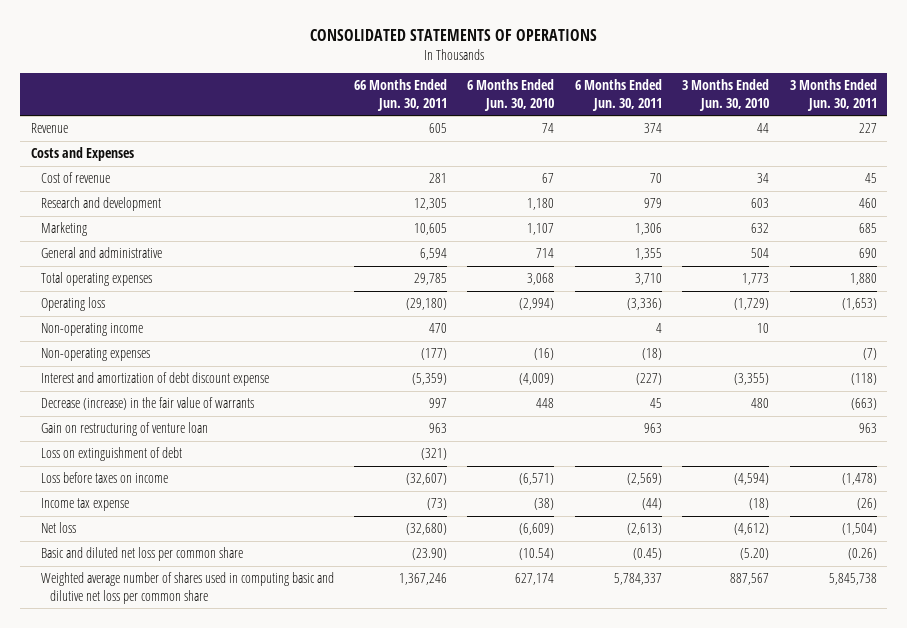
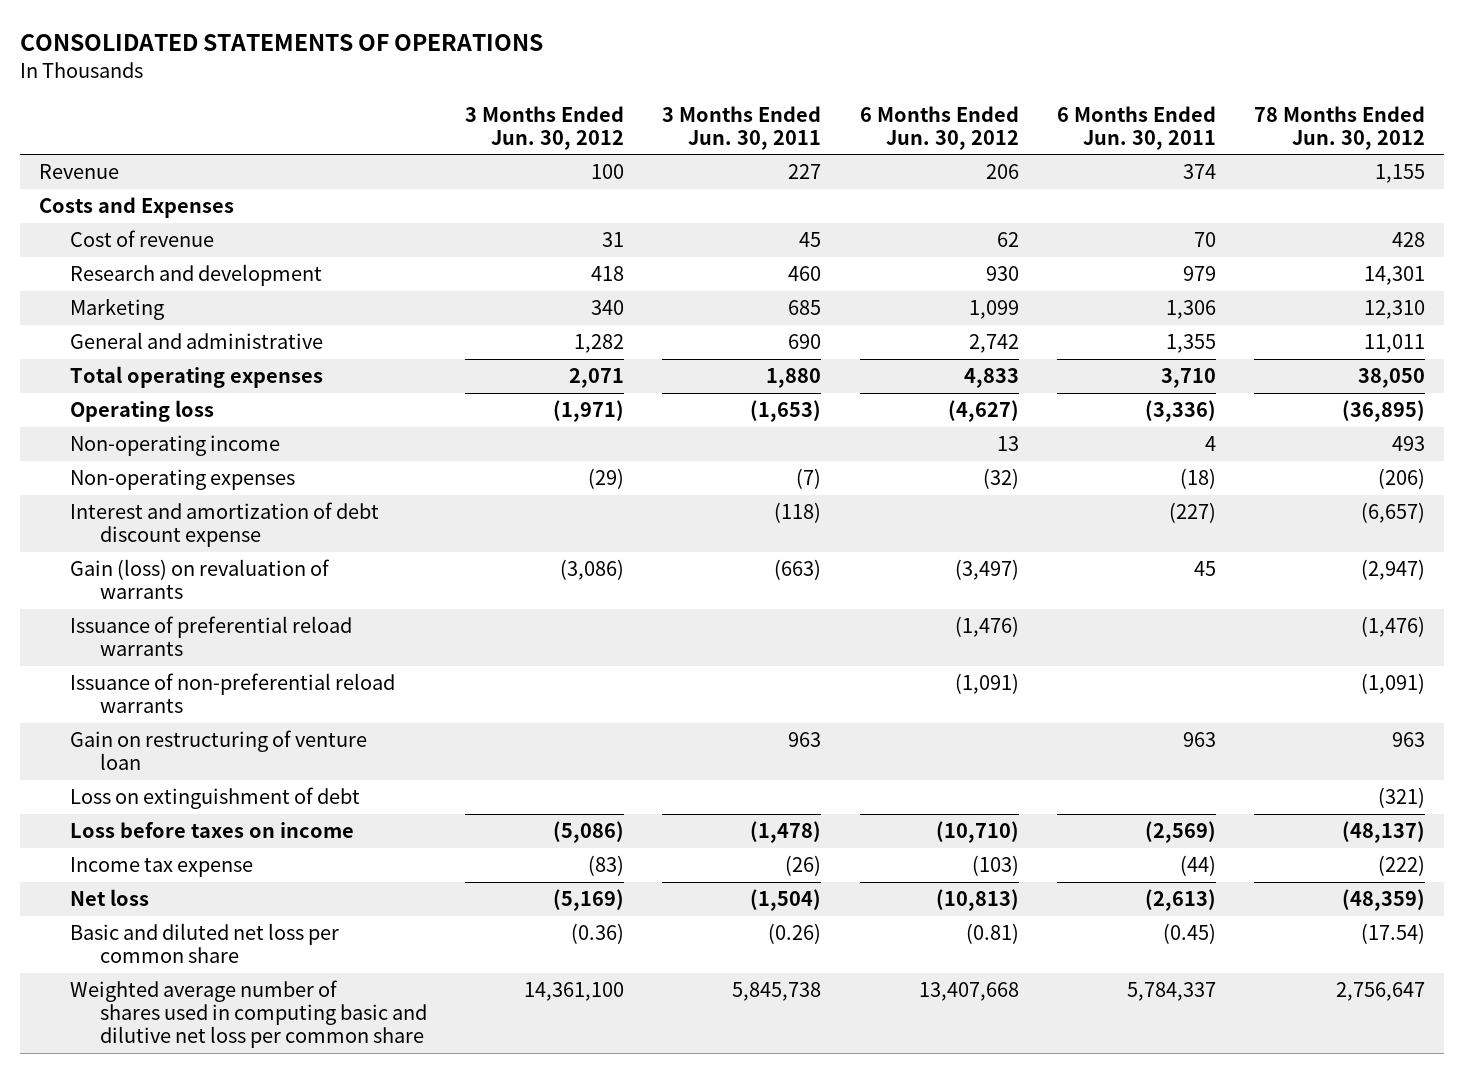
[353,79,447,111] 66 Months Ended Jun. 30, 2011 -> none
[467,79,555,111] 6 Months Ended Jun. 30, 2010 -> none
[682,79,770,111] 3 Months Ended Jun. 30, 2010 -> none
none -> [465,105,625,150] 3 Months Ended Jun. 30, 2012
none -> [859,105,1019,150] 6 Months Ended Jun. 30, 2012
none -> [1253,105,1425,150] 78 Months Ended Jun. 30, 2012
[40,397,254,411] Decrease (increase) in the fair value of warrants -> [69,559,330,600] Gain (loss) on revaluation of warrants
none -> [69,616,352,657] Issuance of preferential reload warrants
none -> [69,673,395,714] Issuance of non-preferential reload warrants

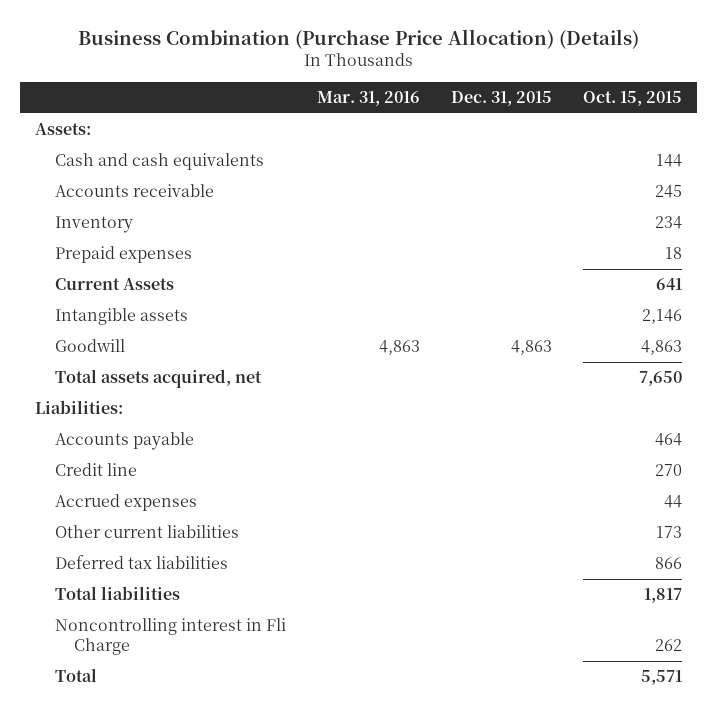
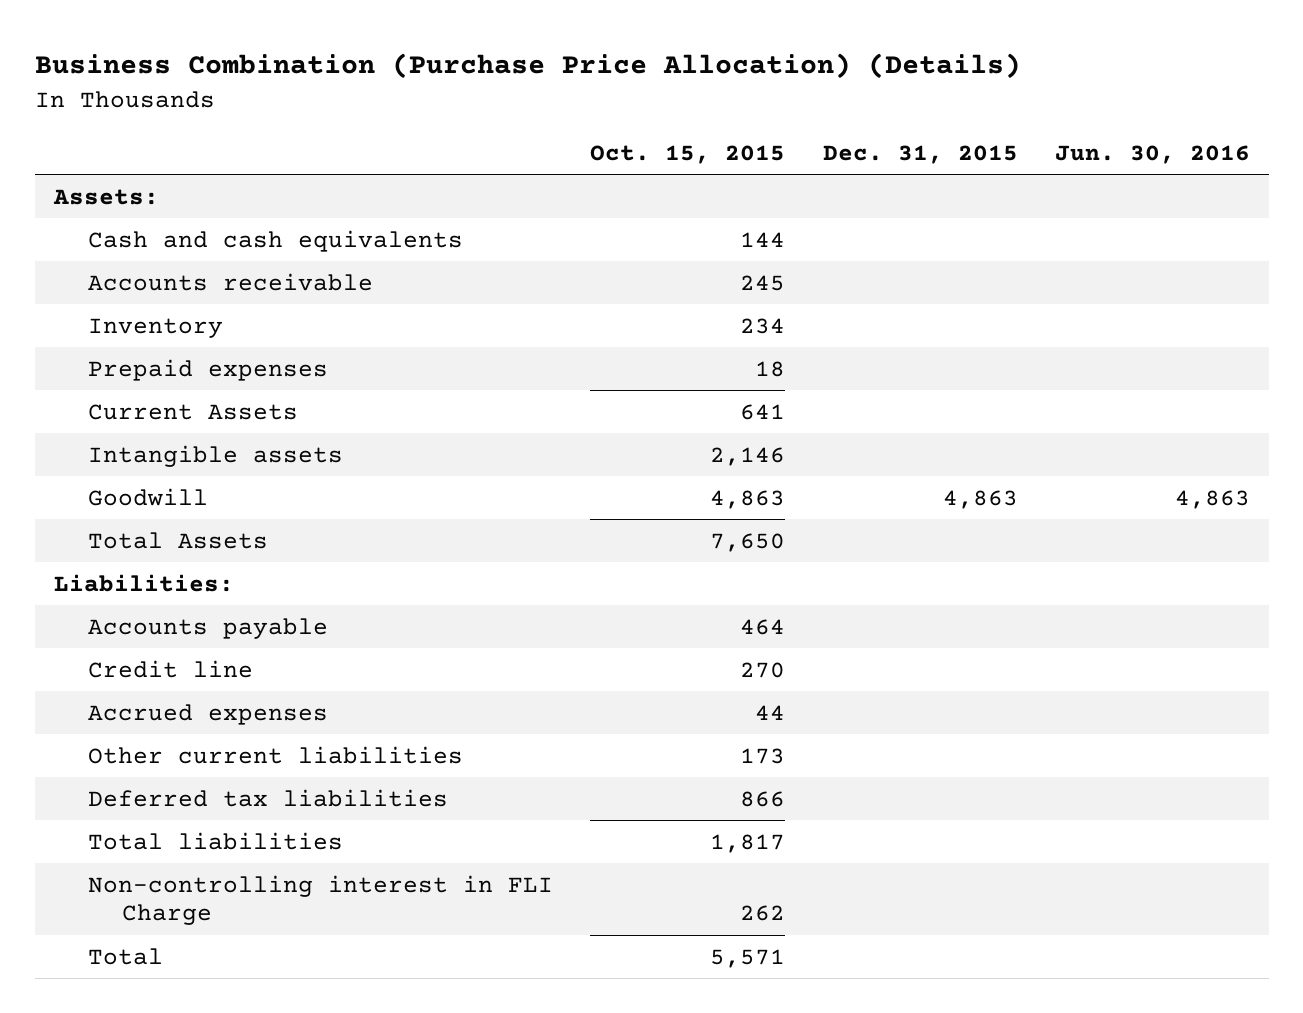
[316,91,420,107] Mar. 31, 2016 -> none
none -> [1054,144,1250,164] Jun. 30, 2016
[54,369,262,389] Total assets acquired, net -> [87,531,268,549] Total Assets
[54,618,286,656] Noncontrolling interest in Fli Charge -> [87,874,553,926] Non-controlling interest in FLI Charge

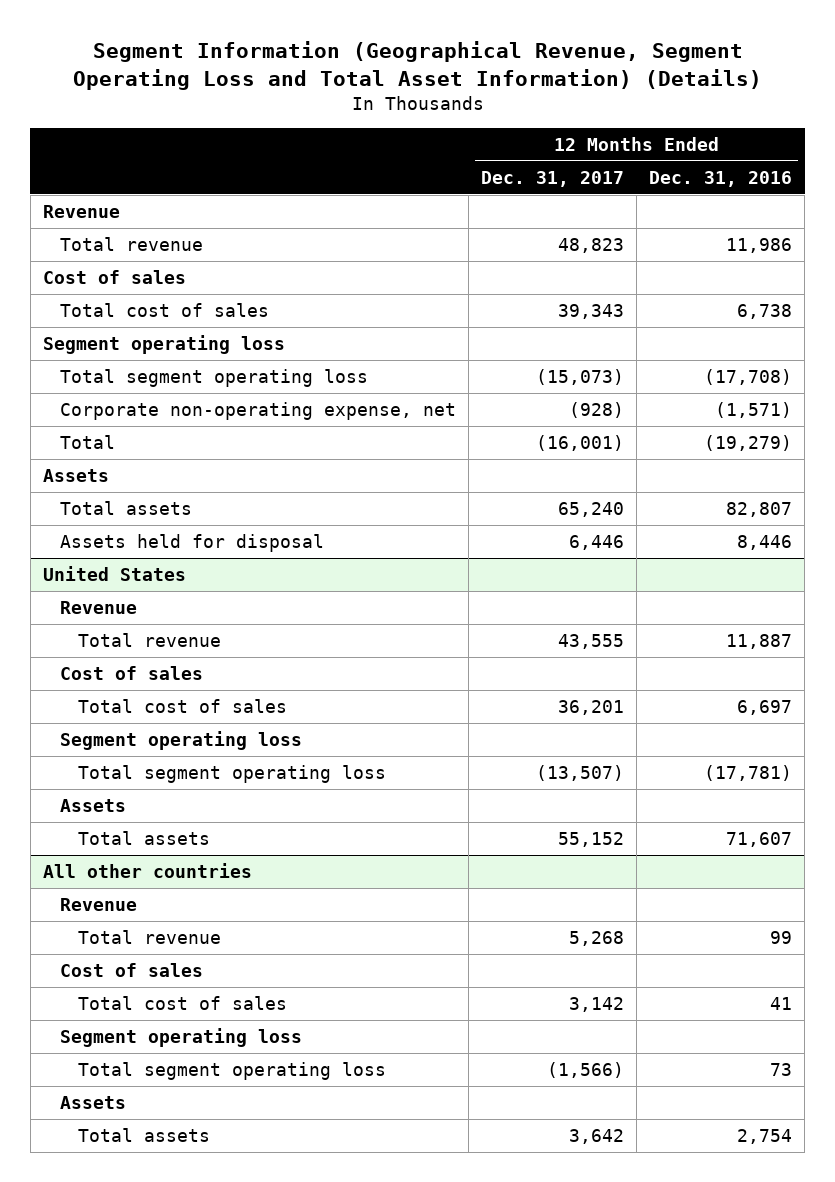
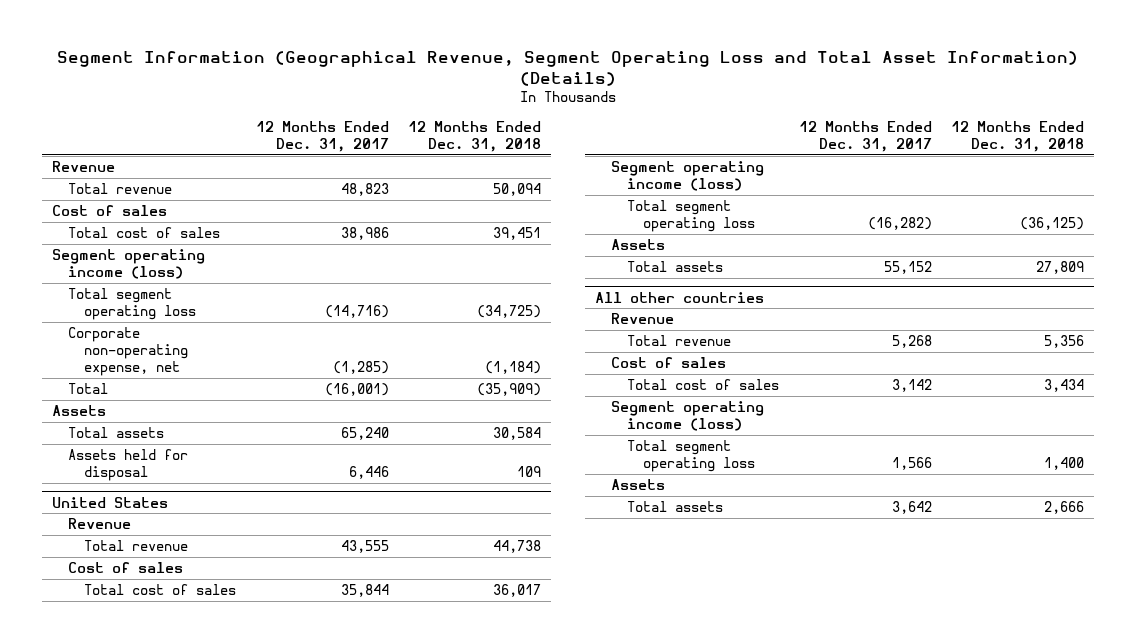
[649,170,793,187] Dec. 31, 2016 -> none
none -> [408,121,542,152] 12 Months Ended Dec. 31, 2018
[558,303,625,319] 39,343 -> [340,227,389,241] 38,986
[42,334,285,354] Segment operating loss -> [52,249,206,279] Segment operating income (loss)
[536,368,625,385] (15,073) -> [324,304,389,318] (14,716)
[569,401,625,418] (928) -> [332,360,389,374] (1,285)
[558,699,625,715] 36,201 -> [340,584,389,598] 35,844
[60,730,303,750] Segment operating loss -> [610,161,764,191] Segment operating income (loss)
[536,764,625,781] (13,507) -> [867,216,932,230] (16,282)
[60,1027,303,1047] Segment operating loss -> [610,401,764,431] Segment operating income (loss)
[547,1061,625,1078] (1,566) -> [891,456,932,470] 1,566

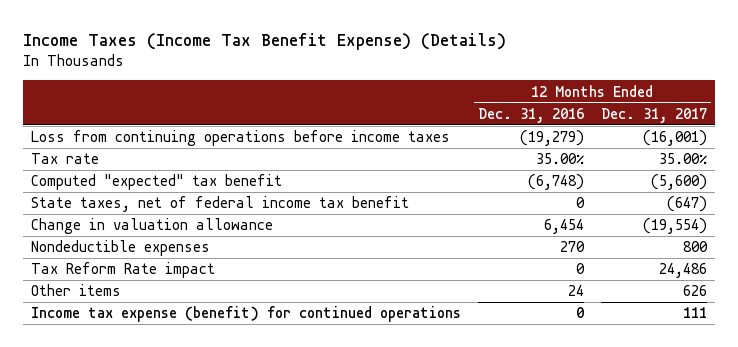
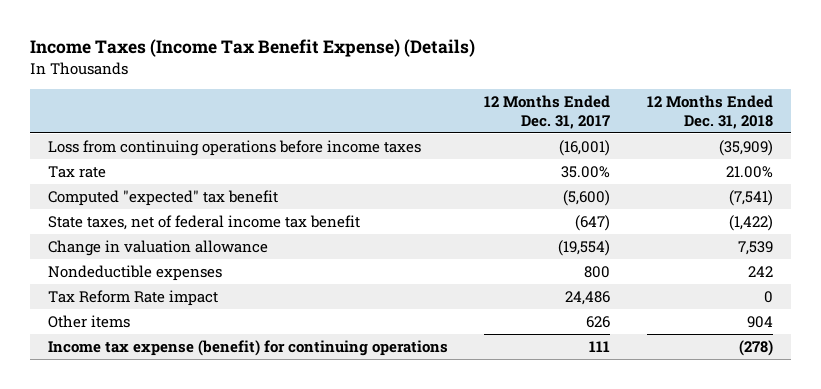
[477,107,584,123] Dec. 31, 2016 -> none
none -> [646,95,773,129] 12 Months Ended Dec. 31, 2018
[31,306,462,323] Income tax expense (benefit) for continued operations -> [48,340,449,357] Income tax expense (benefit) for continuing operations

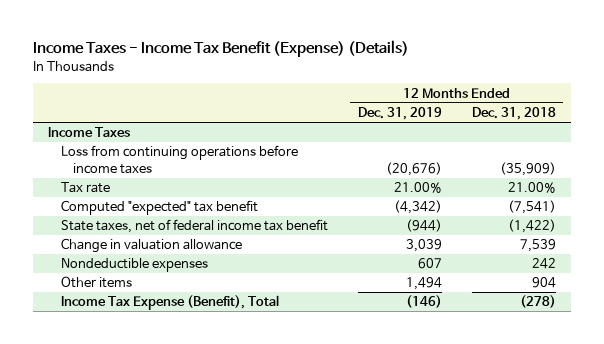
[29,39,475,58] Income Taxes (Income Tax Benefit Expense) (Details) -> [33,40,410,58] Income Taxes - Income Tax Benefit (Expense) (Details)
[484,95,611,129] 12 Months Ended Dec. 31, 2017 -> none
none -> [357,107,442,121] Dec. 31, 2019
none -> [48,127,131,138] Income Taxes
[48,290,219,307] Tax Reform Rate impact -> none
[48,340,449,357] Income tax expense (benefit) for continuing operations -> [60,295,279,311] Income Tax Expense (Benefit), Total

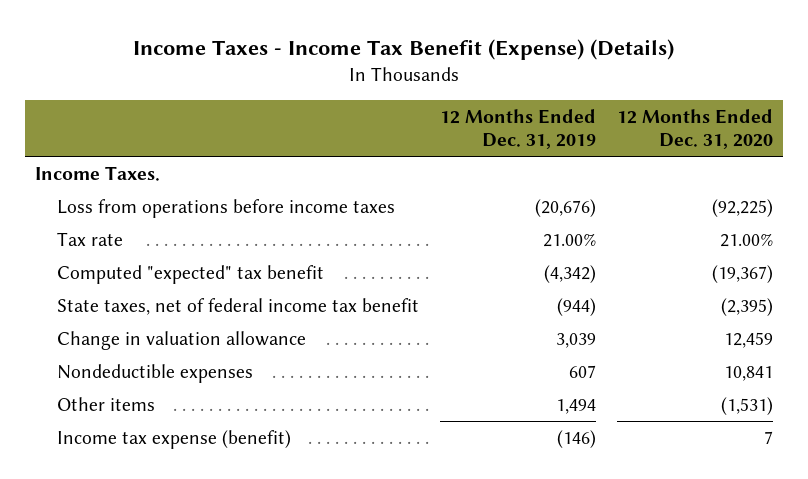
[471,107,556,121] Dec. 31, 2018 -> none
none -> [616,108,773,149] 12 Months Ended Dec. 31, 2020
[48,127,131,138] Income Taxes -> [35,165,161,181] Income Taxes.
[60,145,298,174] Loss from continuing operations before income taxes -> [56,198,395,218] Loss from operations before income taxes
[60,295,279,311] Income Tax Expense (Benefit), Total -> [56,429,291,449] Income tax expense (benefit)

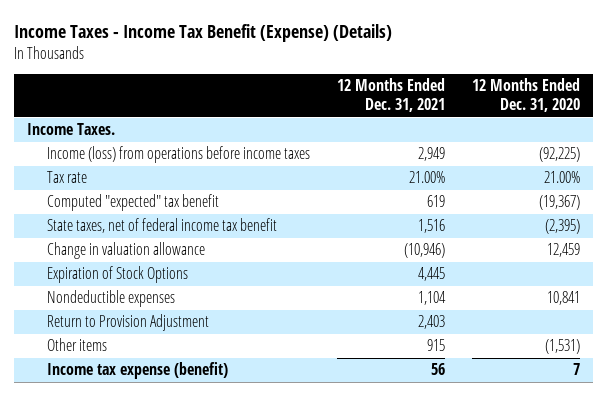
[439,108,596,149] 12 Months Ended Dec. 31, 2019 -> none
none -> [336,78,445,113] 12 Months Ended Dec. 31, 2021
[56,198,395,218] Loss from operations before income taxes -> [47,146,311,164] Income (loss) from operations before income taxes
none -> [47,266,189,284] Expiration of Stock Options
none -> [47,314,210,332] Return to Provision Adjustment

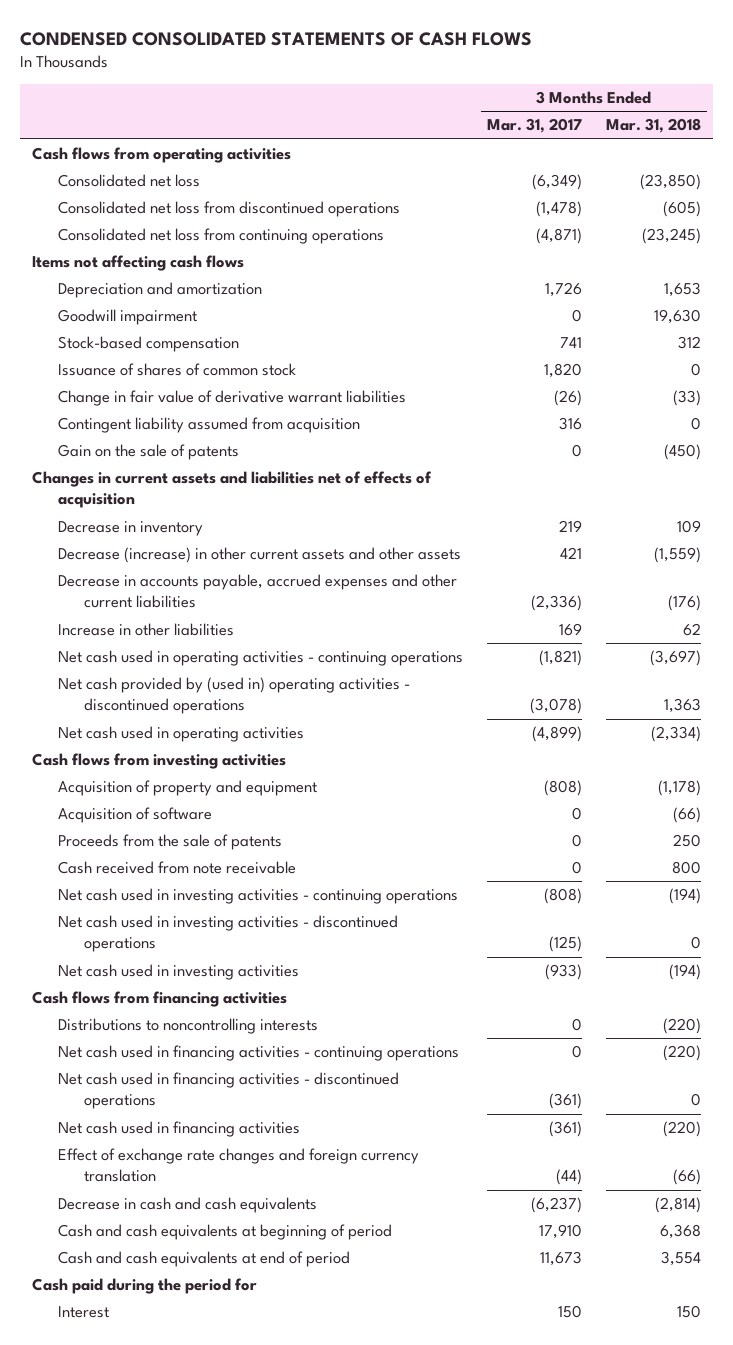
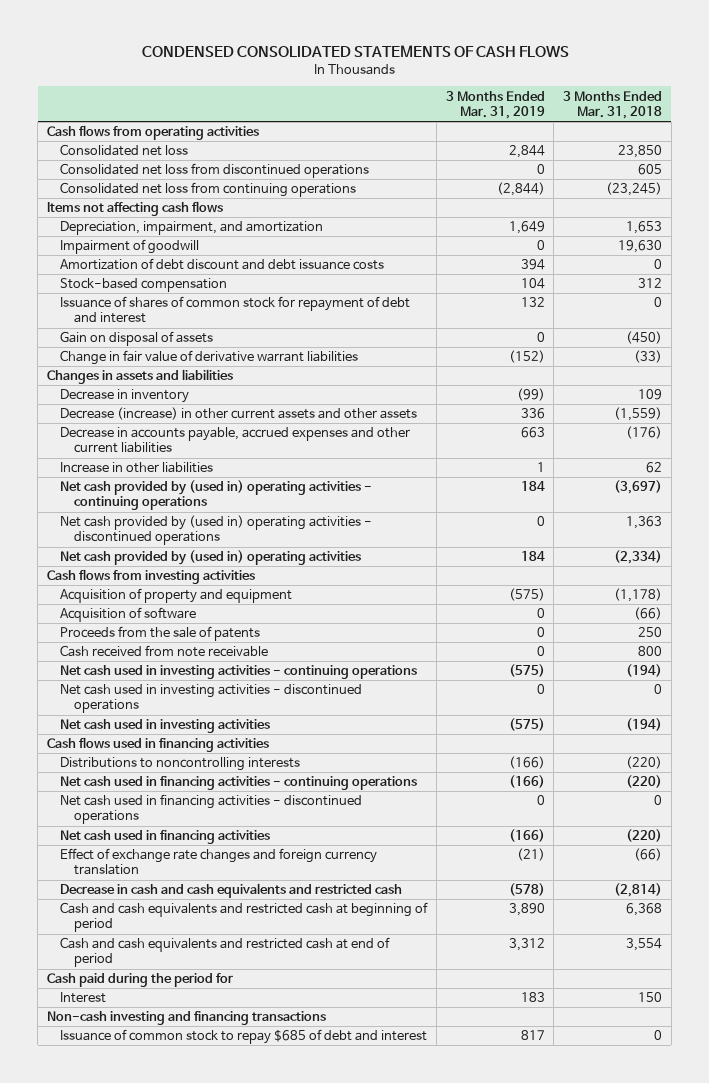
[486,118,582,134] Mar. 31, 2017 -> none
none -> [445,90,545,119] 3 Months Ended Mar. 31, 2019
[639,174,701,191] (23,850) -> [618,145,663,159] 23,850
[662,201,701,218] (605) -> [638,164,663,176] 605
[57,282,262,299] Depreciation and amortization -> [60,221,324,236] Depreciation, impairment, and amortization
[57,309,197,326] Goodwill impairment -> [60,239,200,255] Impairment of goodwill
none -> [60,258,385,271] Amortization of debt discount and debt issuance costs
[57,363,296,377] Issuance of shares of common stock -> [60,296,411,324] Issuance of shares of common stock for repayment of debt and interest
none -> [60,331,214,347] Gain on disposal of assets
[57,417,360,434] Contingent liability assumed from acquisition -> none
[57,444,239,461] Gain on the sale of patents -> none
[31,471,432,509] Changes in current assets and liabilities net of effects of acquisition -> [46,369,233,385] Changes in assets and liabilities
[57,650,463,667] Net cash used in operating activities - continuing operations -> [60,480,373,511] Net cash provided by (used in) operating activities - continuing operations
[57,726,304,743] Net cash used in operating activities -> [60,550,362,566] Net cash provided by (used in) operating activities
[31,991,287,1008] Cash flows from financing activities -> [46,737,269,753] Cash flows used in financing activities
[57,1197,317,1214] Decrease in cash and cash equivalents -> [60,883,403,899] Decrease in cash and cash equivalents and restricted cash
[57,1224,392,1241] Cash and cash equivalents at beginning of period -> [60,902,429,933] Cash and cash equivalents and restricted cash at beginning of period
[57,1251,350,1268] Cash and cash equivalents at end of period -> [60,937,391,968] Cash and cash equivalents and restricted cash at end of period
none -> [46,1011,326,1026] Non-cash investing and financing transactions
none -> [60,1029,428,1045] Issuance of common stock to repay $685 of debt and interest

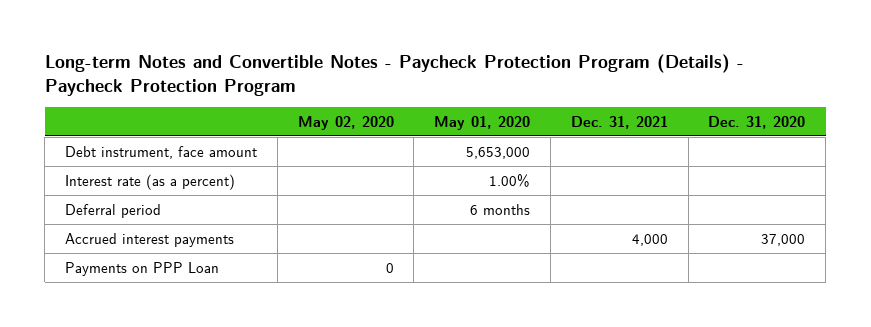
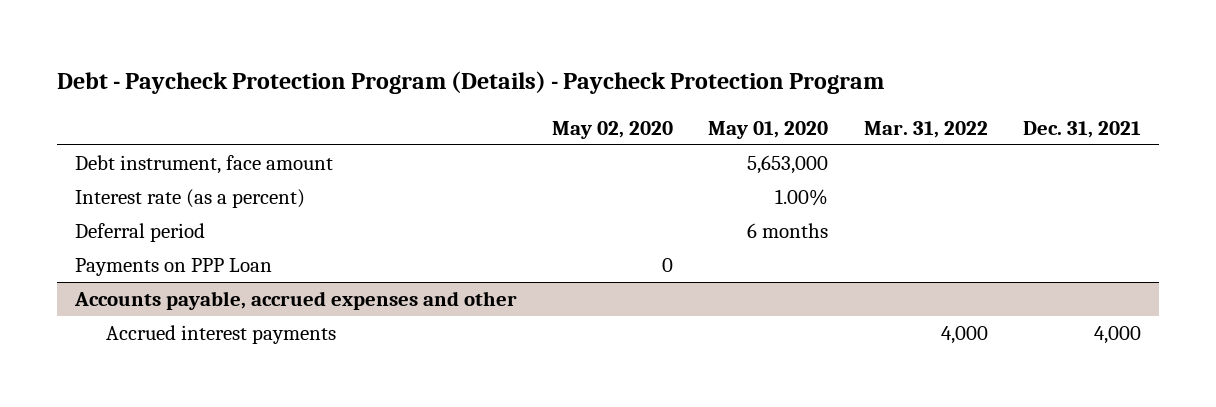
[44,54,744,96] Long-term Notes and Convertible Notes - Paycheck Protection Program (Details) - Paycheck Protection Program -> [56,71,884,95] Debt - Paycheck Protection Program (Details) - Paycheck Protection Program
[708,115,806,129] Dec. 31, 2020 -> none
none -> [863,120,988,138] Mar. 31, 2022
[65,232,235,247] Accrued interest payments -> none
none -> [73,291,517,311] Accounts payable, accrued expenses and other
none -> [105,325,336,345] Accrued interest payments

